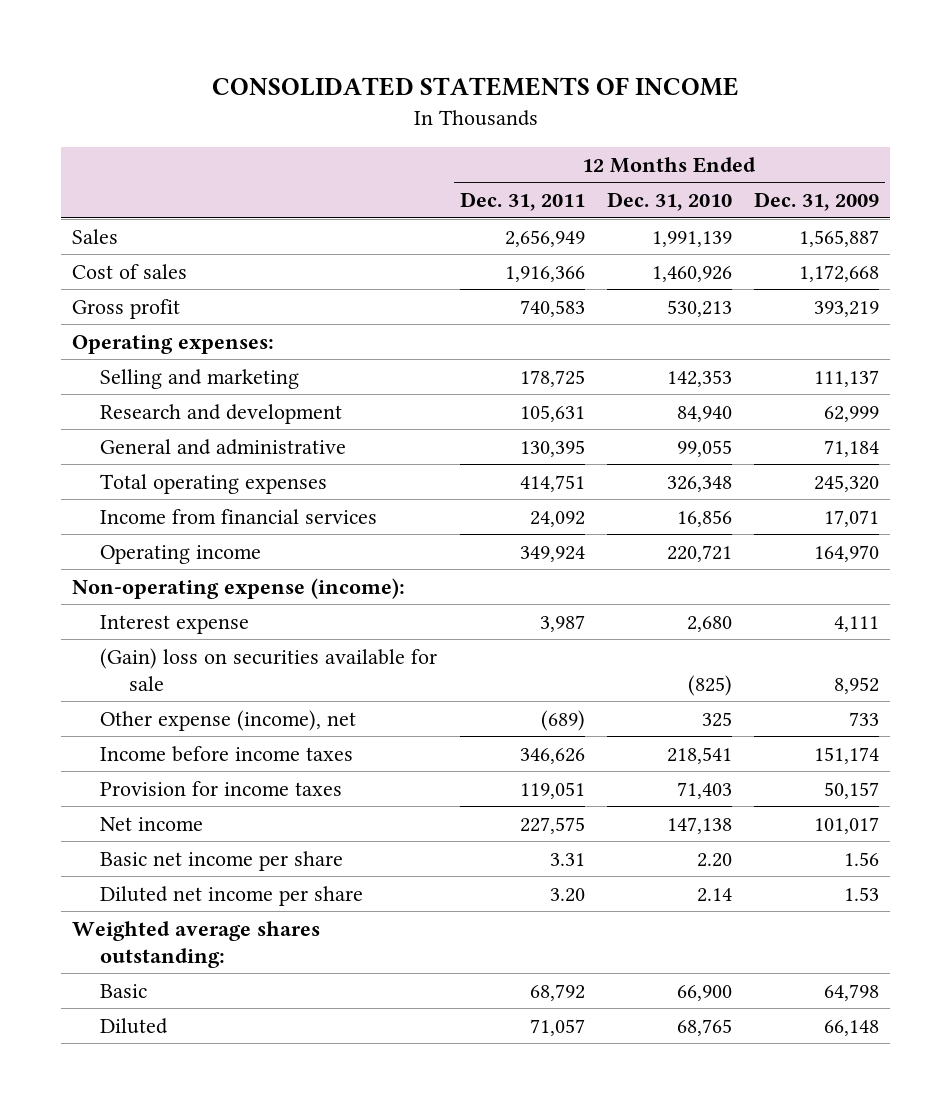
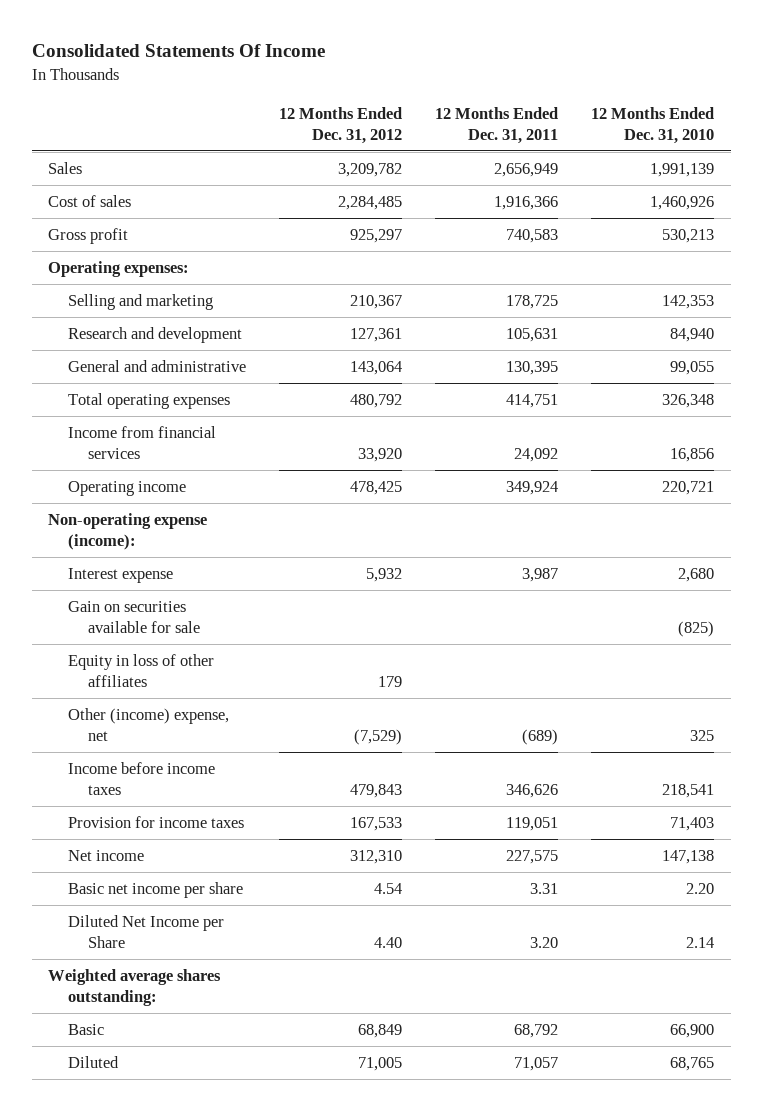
[211,77,739,97] CONSOLIDATED STATEMENTS OF INCOME -> [31,44,325,58] Consolidated Statements Of Income
[754,192,880,212] Dec. 31, 2009 -> none
none -> [278,106,402,144] 12 Months Ended Dec. 31, 2012
[100,647,438,691] (Gain) loss on securities available for sale -> [67,600,200,634] Gain on securities available for sale
none -> [67,653,214,688] Equity in loss of other affiliates
[100,709,357,731] Other expense (income), net -> [67,707,229,742] Other (income) expense, net
[100,885,364,906] Diluted net income per share -> [67,914,224,949] Diluted Net Income per Share

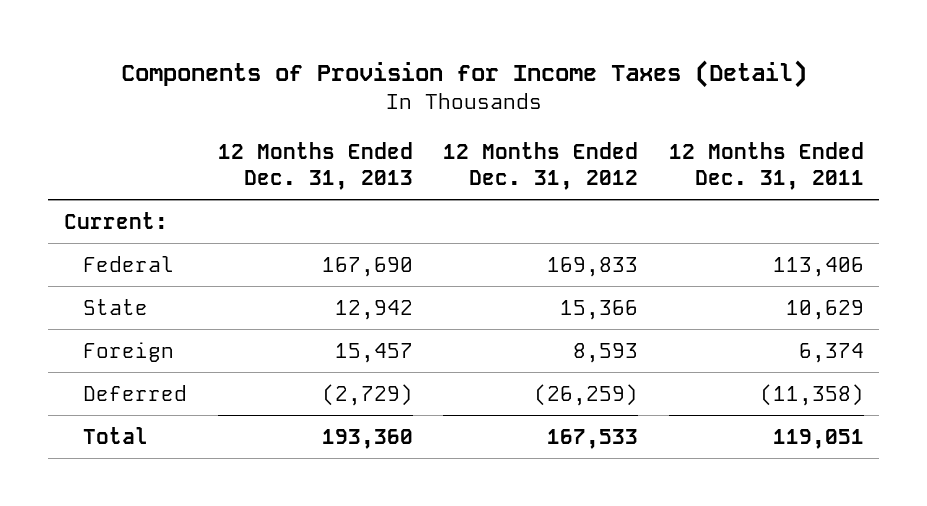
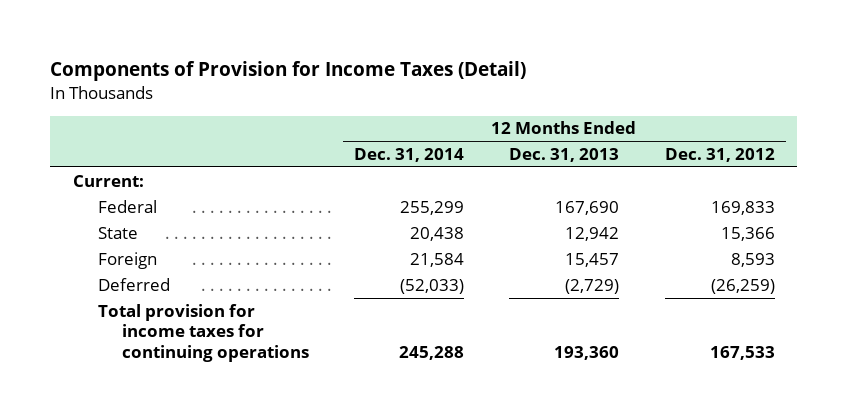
[668,142,864,191] 12 Months Ended Dec. 31, 2011 -> none
none -> [354,148,465,163] Dec. 31, 2014
[83,426,149,444] Total -> [97,303,310,362] Total provision for income taxes for continuing operations

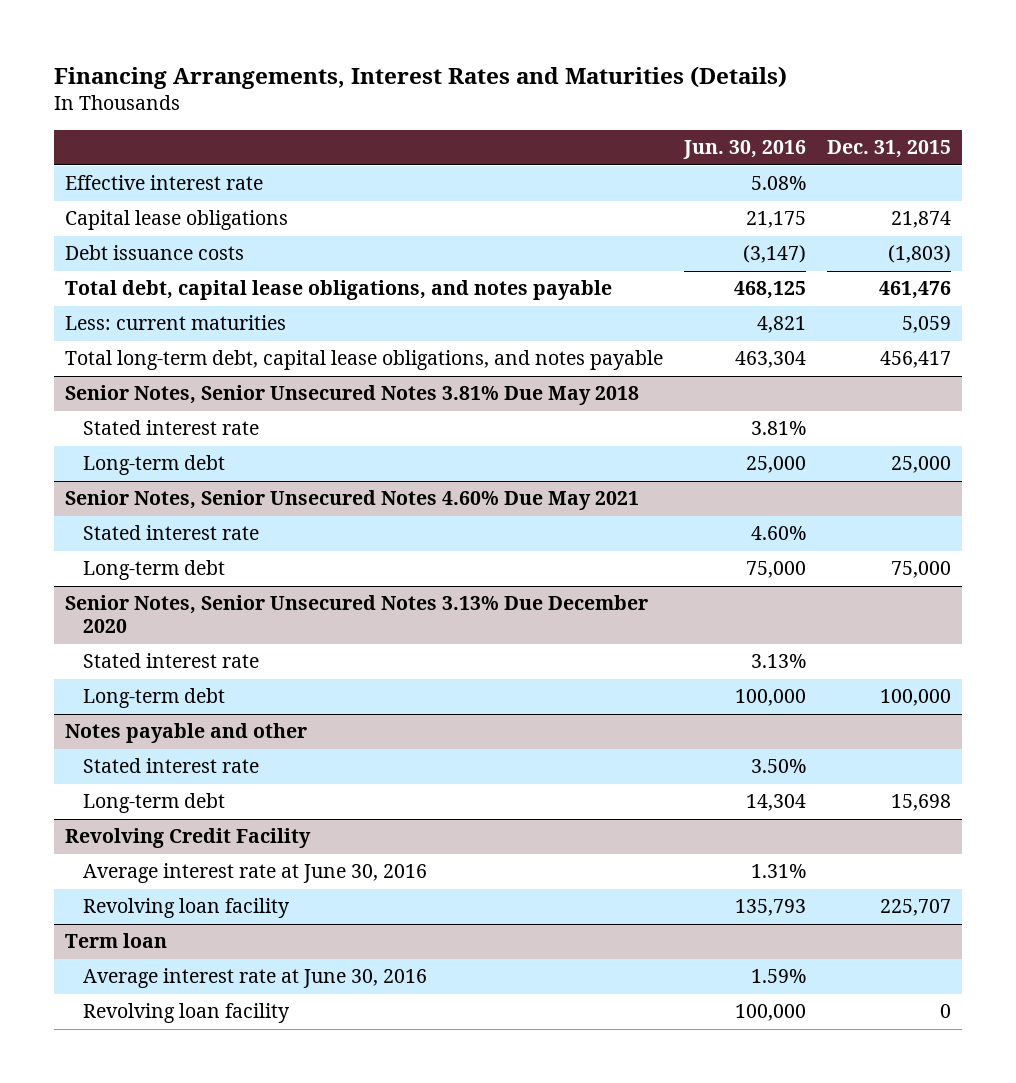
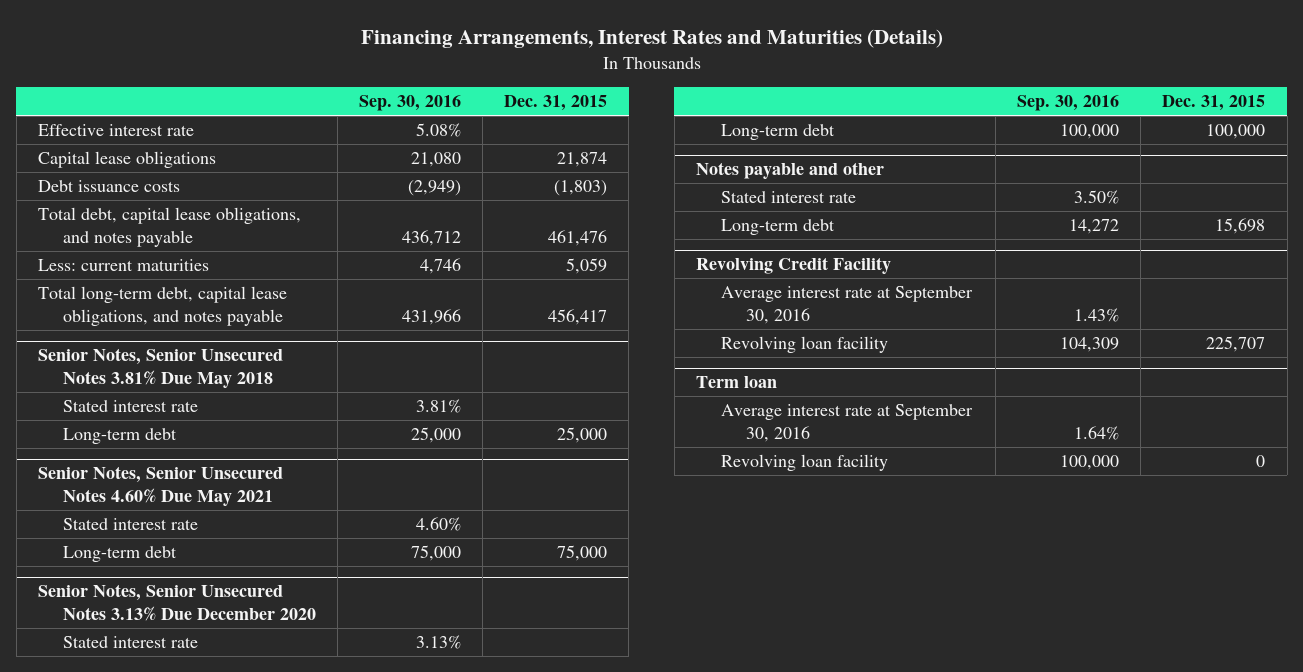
[682,140,806,160] Jun. 30, 2016 -> none
none -> [358,95,461,112] Sep. 30, 2016
[83,863,428,884] Average interest rate at June 30, 2016 -> [721,286,974,324] Average interest rate at September 30, 2016
[83,968,428,989] Average interest rate at June 30, 2016 -> [721,404,974,442] Average interest rate at September 30, 2016

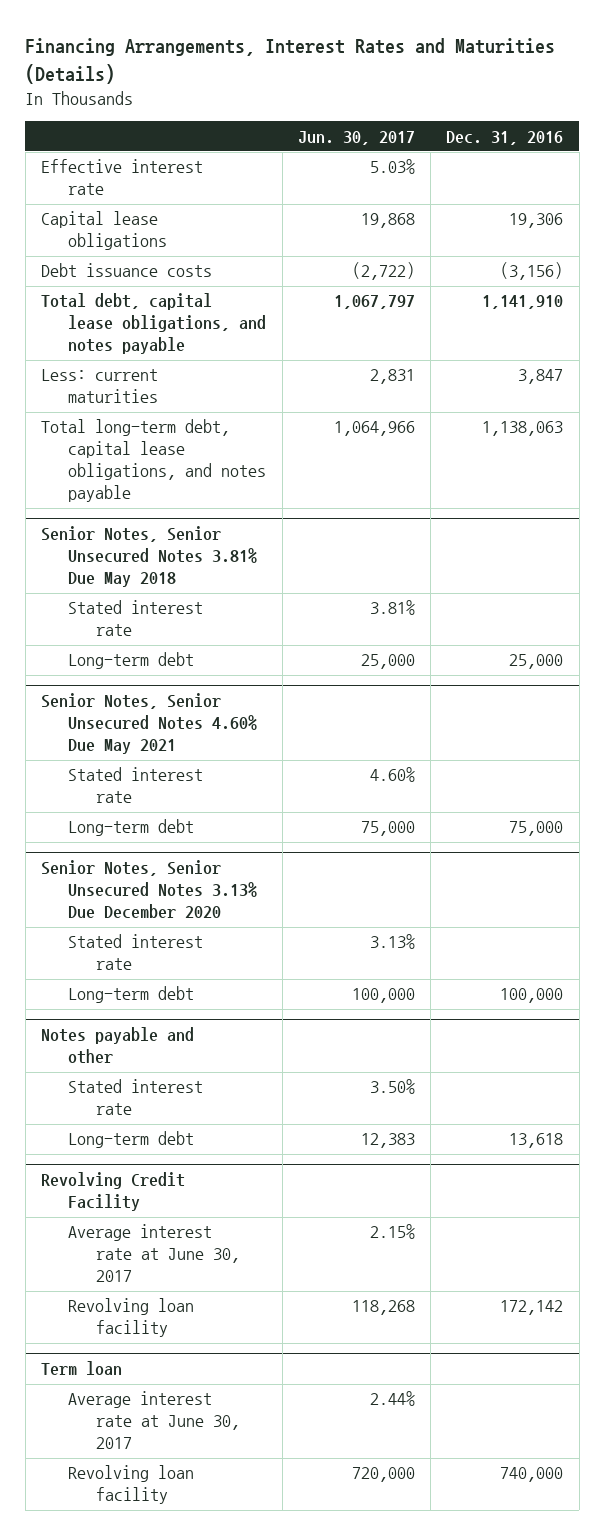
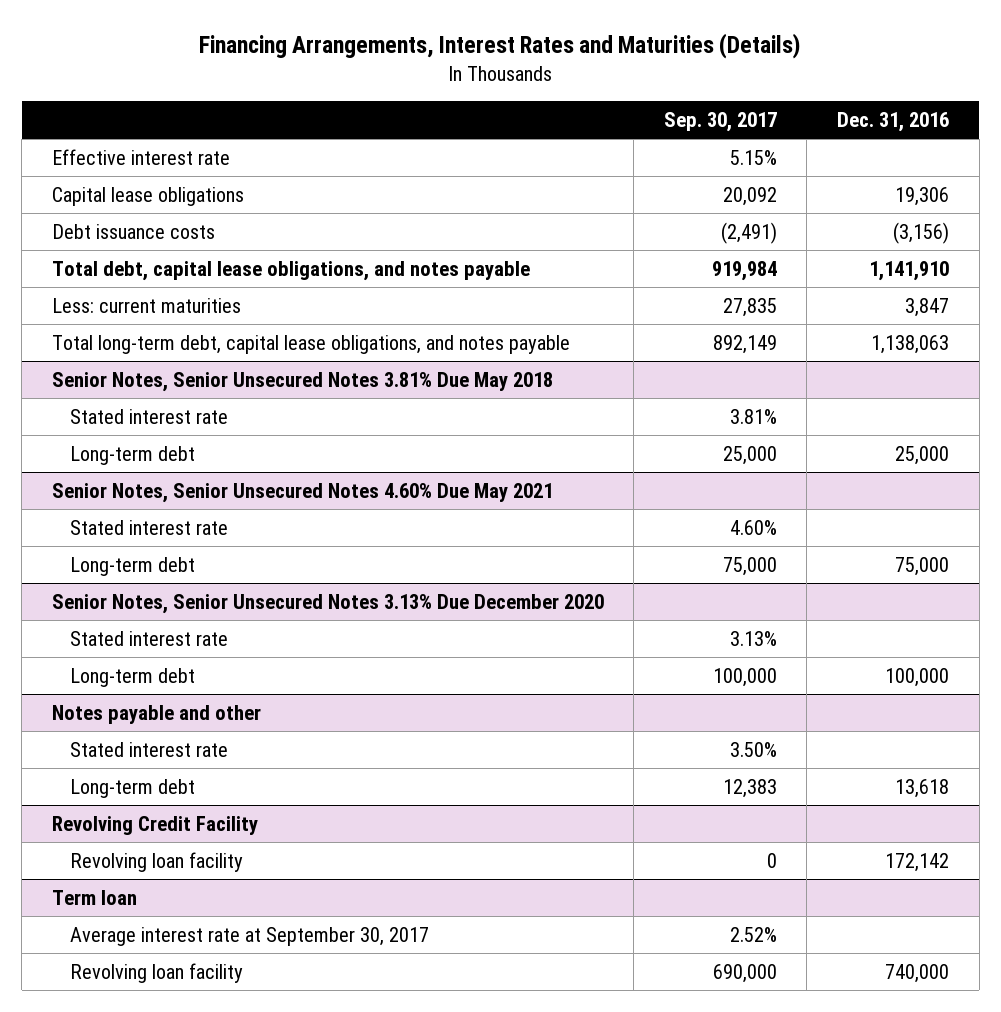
[297,130,415,145] Jun. 30, 2017 -> none
none -> [663,111,777,132] Sep. 30, 2017
[68,1224,240,1283] Average interest rate at June 30, 2017 -> none
[68,1391,240,1450] Average interest rate at June 30, 2017 -> [69,926,429,946] Average interest rate at September 30, 2017

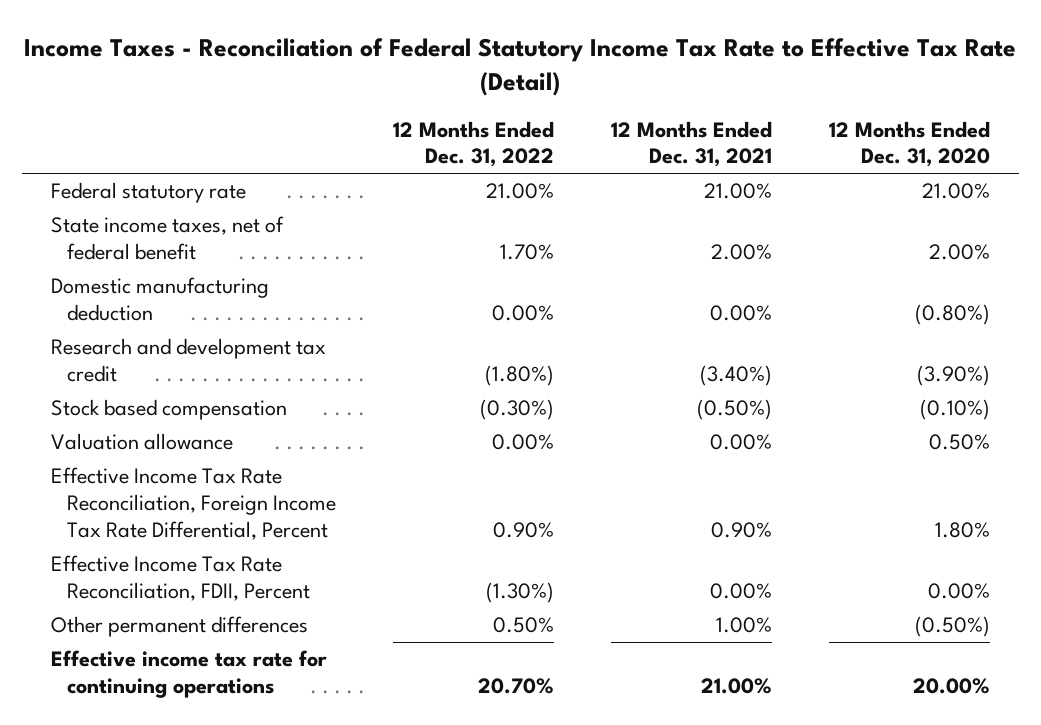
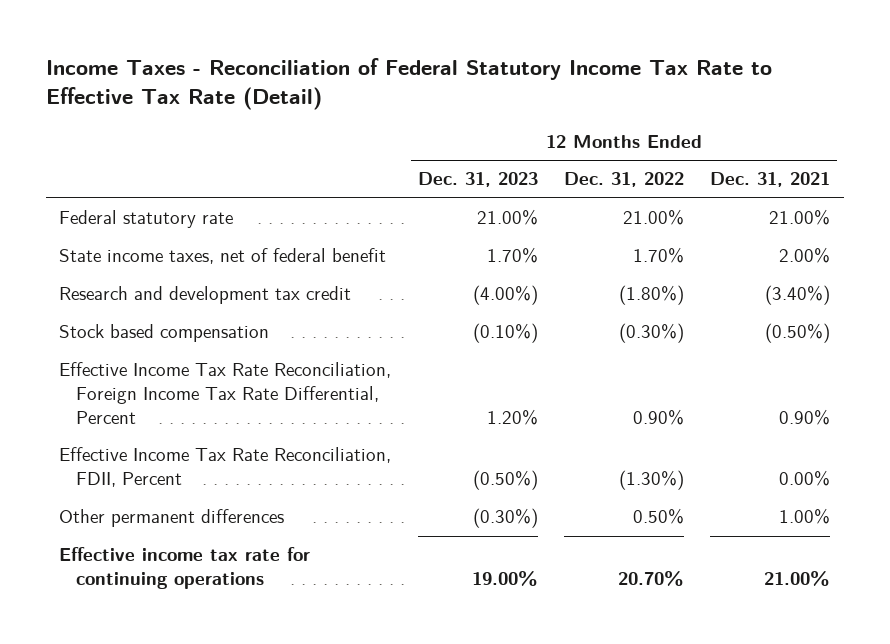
[829,120,991,168] 12 Months Ended Dec. 31, 2020 -> none
none -> [417,172,538,188] Dec. 31, 2023
[50,277,269,322] Domestic manufacturing deduction -> none
[50,433,233,451] Valuation allowance -> none

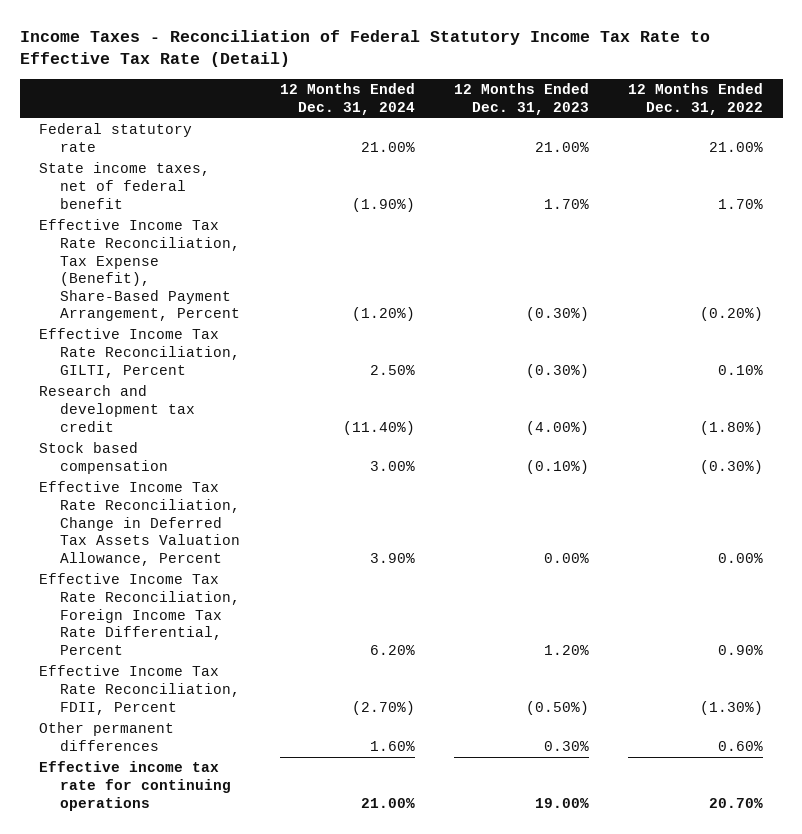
[710,172,831,188] Dec. 31, 2021 -> none
none -> [279,83,415,115] 12 Months Ended Dec. 31, 2024
none -> [39,219,241,322] Effective Income Tax Rate Reconciliation, Tax Expense (Benefit), Share-Based Payment Arrangement, Percent
none -> [39,328,241,378] Effective Income Tax Rate Reconciliation, GILTI, Percent
none -> [39,481,241,566] Effective Income Tax Rate Reconciliation, Change in Deferred Tax Assets Valuation Allowance, Percent
[472,508,538,529] (0.30%) -> [543,741,589,752] 0.30%
[633,508,685,525] 0.50% -> [718,741,764,752] 0.60%

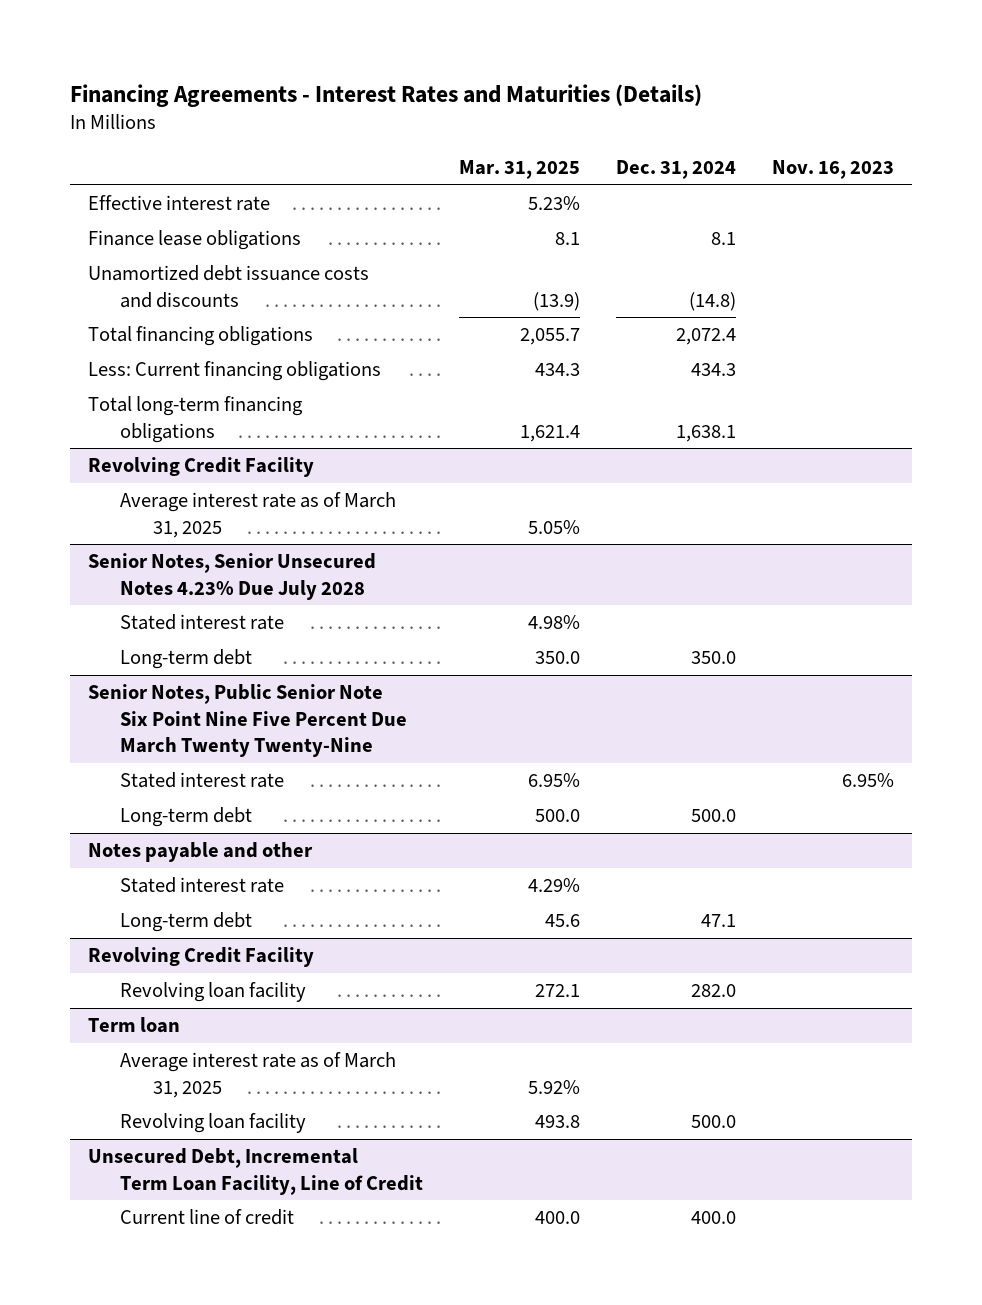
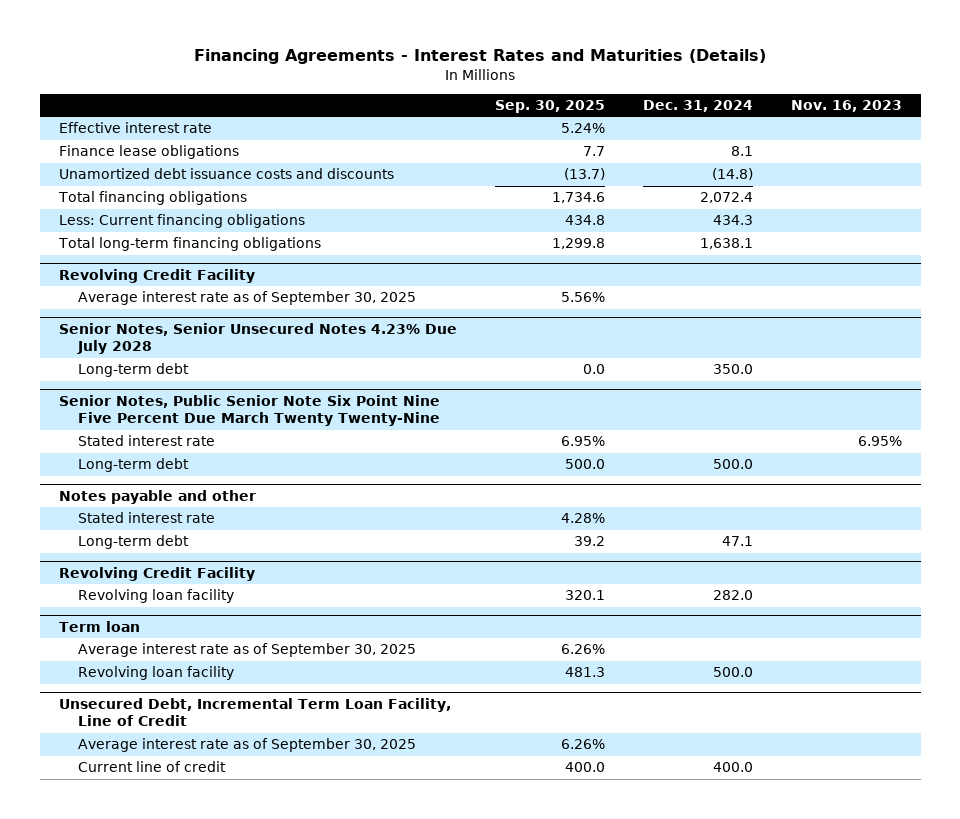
[459,159,581,179] Mar. 31, 2025 -> none
none -> [494,100,605,114] Sep. 30, 2025
[120,492,397,538] Average interest rate as of March 31, 2025 -> [78,291,417,306] Average interest rate as of September 30, 2025
[120,614,285,631] Stated interest rate -> none
[120,1052,397,1098] Average interest rate as of March 31, 2025 -> [78,643,417,658] Average interest rate as of September 30, 2025
none -> [78,738,417,753] Average interest rate as of September 30, 2025

